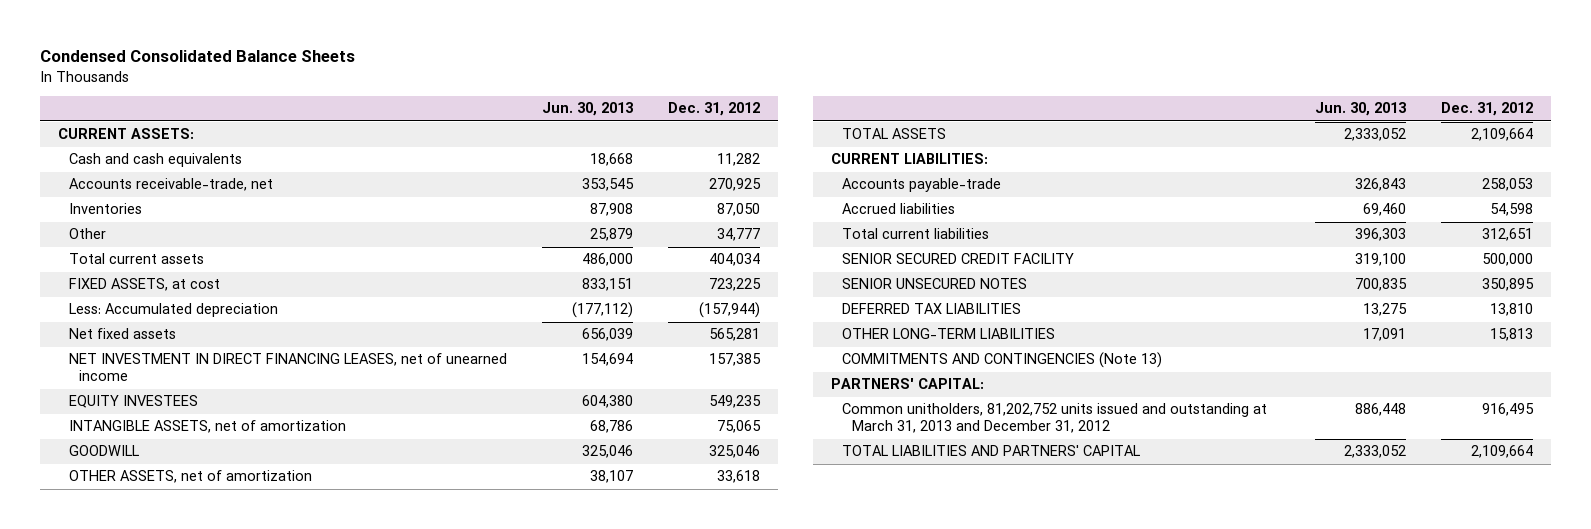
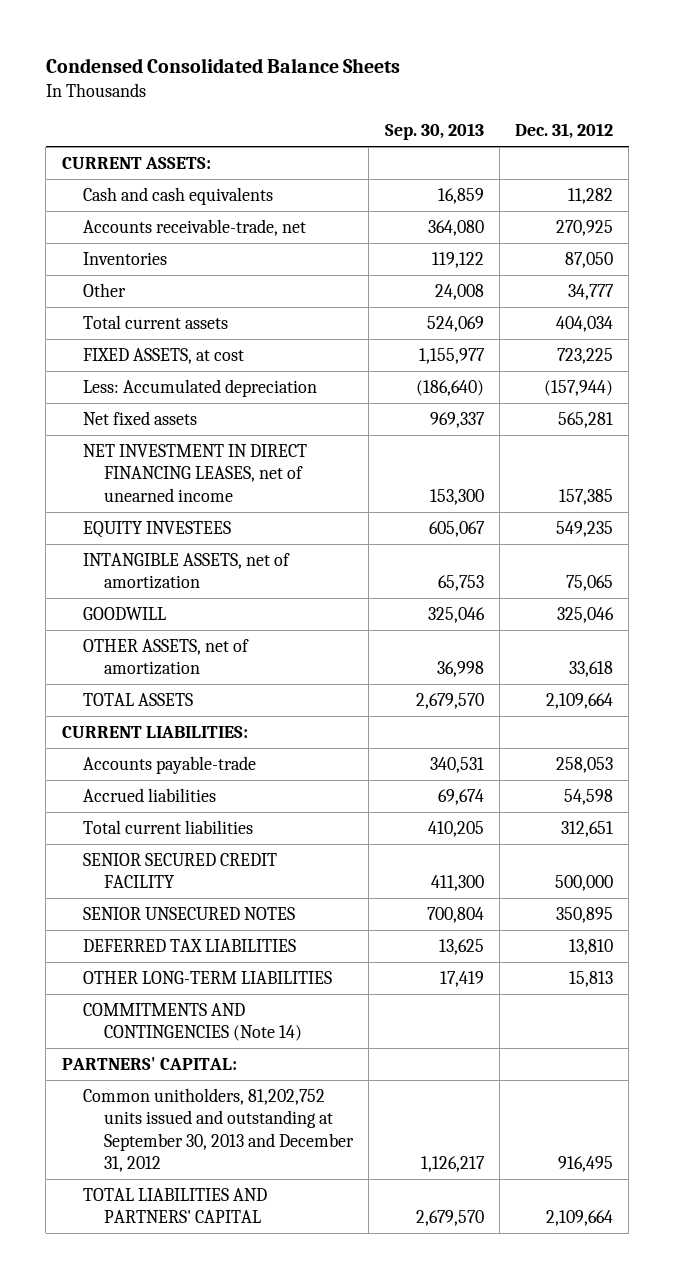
[541,102,633,117] Jun. 30, 2013 -> none
none -> [384,123,484,141] Sep. 30, 2013
[841,352,1162,369] COMMITMENTS AND CONTINGENCIES (Note 13) -> [82,1002,302,1042] COMMITMENTS AND CONTINGENCIES (Note 14)
[841,403,1267,434] Common unitholders, 81,202,752 units issued and outstanding at March 31, 2013 and December 31, 2012 -> [82,1087,354,1173] Common unitholders, 81,202,752 units issued and outstanding at September 30, 2013 and December 31, 2012

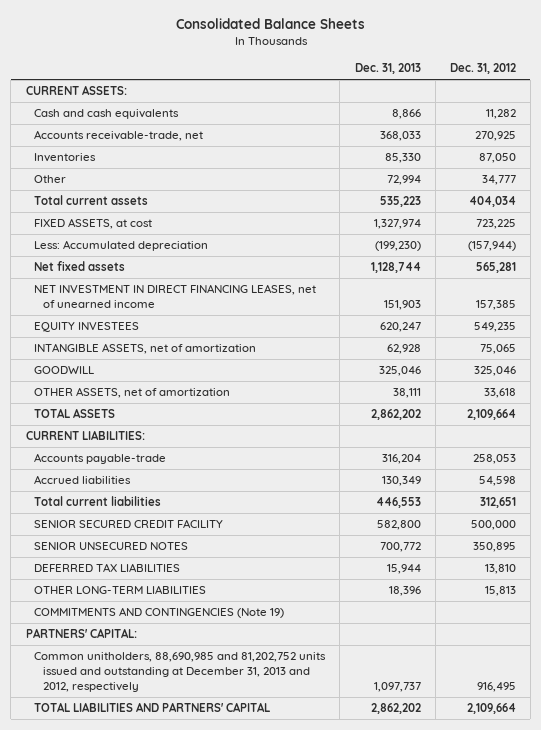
[45,58,400,74] Condensed Consolidated Balance Sheets -> [175,18,365,30] Consolidated Balance Sheets
[384,123,484,141] Sep. 30, 2013 -> none
none -> [354,63,421,75] Dec. 31, 2013
[82,1002,302,1042] COMMITMENTS AND CONTINGENCIES (Note 14) -> [34,607,285,619] COMMITMENTS AND CONTINGENCIES (Note 19)
[82,1087,354,1173] Common unitholders, 81,202,752 units issued and outstanding at September 30, 2013 and December 31, 2012 -> [34,652,327,692] Common unitholders, 88,690,985 and 81,202,752 units issued and outstanding at December 31, 2013 and 2012, respectively

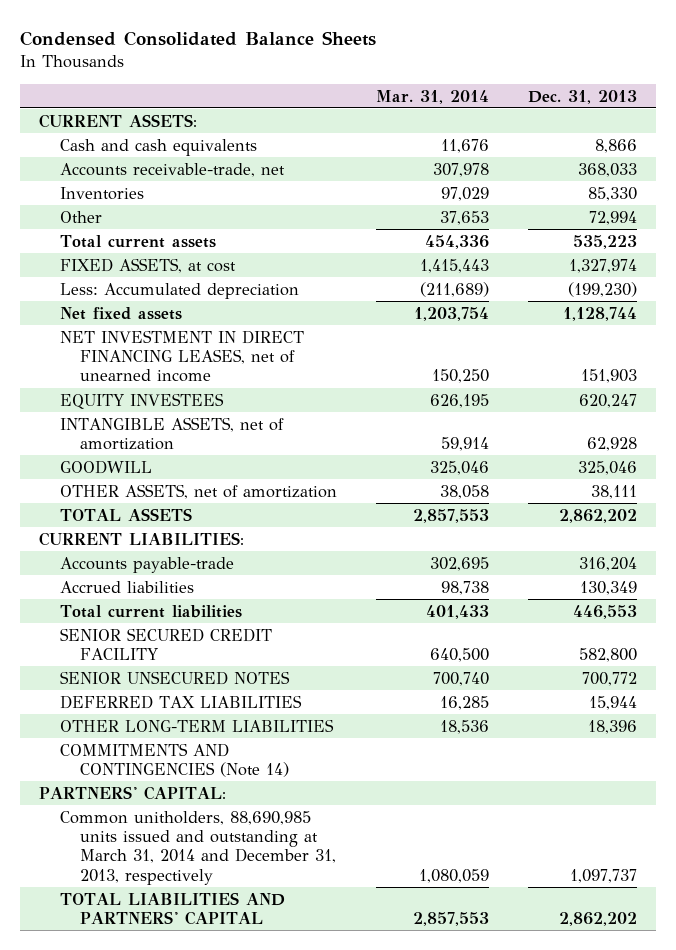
[175,18,365,30] Consolidated Balance Sheets -> [19,31,376,47] Condensed Consolidated Balance Sheets
[449,63,516,75] Dec. 31, 2012 -> none
none -> [375,89,489,104] Mar. 31, 2014
[34,607,285,619] COMMITMENTS AND CONTINGENCIES (Note 19) -> [59,742,289,778] COMMITMENTS AND CONTINGENCIES (Note 14)
[34,652,327,692] Common unitholders, 88,690,985 and 81,202,752 units issued and outstanding at December 31, 2013 and 2012, respectively -> [59,810,336,885] Common unitholders, 88,690,985 units issued and outstanding at March 31, 2014 and December 31, 2013, respectively

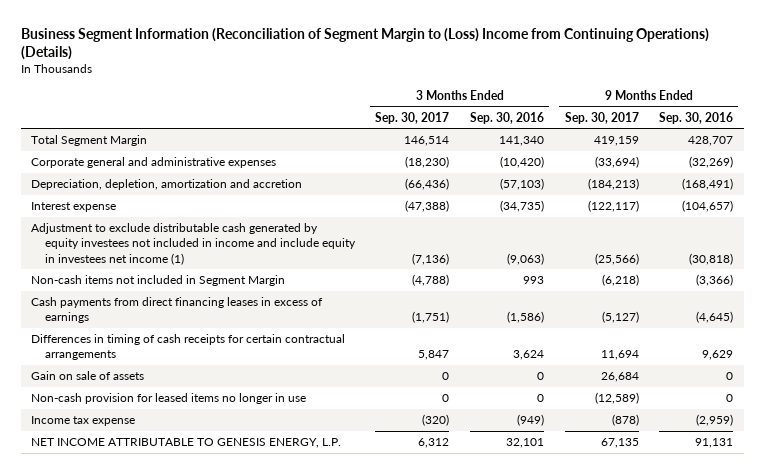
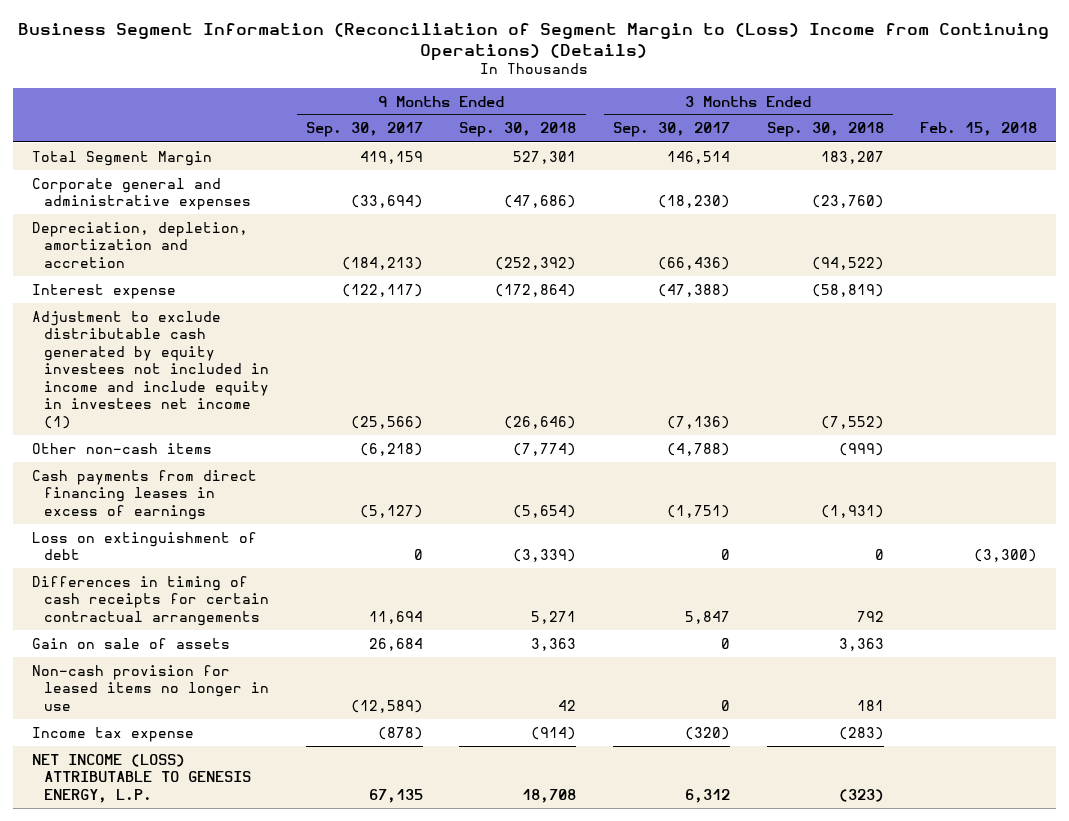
[469,111,544,124] Sep. 30, 2016 -> none
[659,111,734,124] Sep. 30, 2016 -> none
none -> [459,122,577,138] Sep. 30, 2018
none -> [766,122,884,138] Sep. 30, 2018
none -> [920,122,1038,137] Feb. 15, 2018
[30,275,285,287] Non-cash items not included in Segment Margin -> [31,442,212,454] Other non-cash items
none -> [31,531,257,561] Loss on extinguishment of debt
[30,438,341,449] NET INCOME ATTRIBUTABLE TO GENESIS ENERGY, L.P. -> [31,753,252,803] NET INCOME (LOSS) ATTRIBUTABLE TO GENESIS ENERGY, L.P.

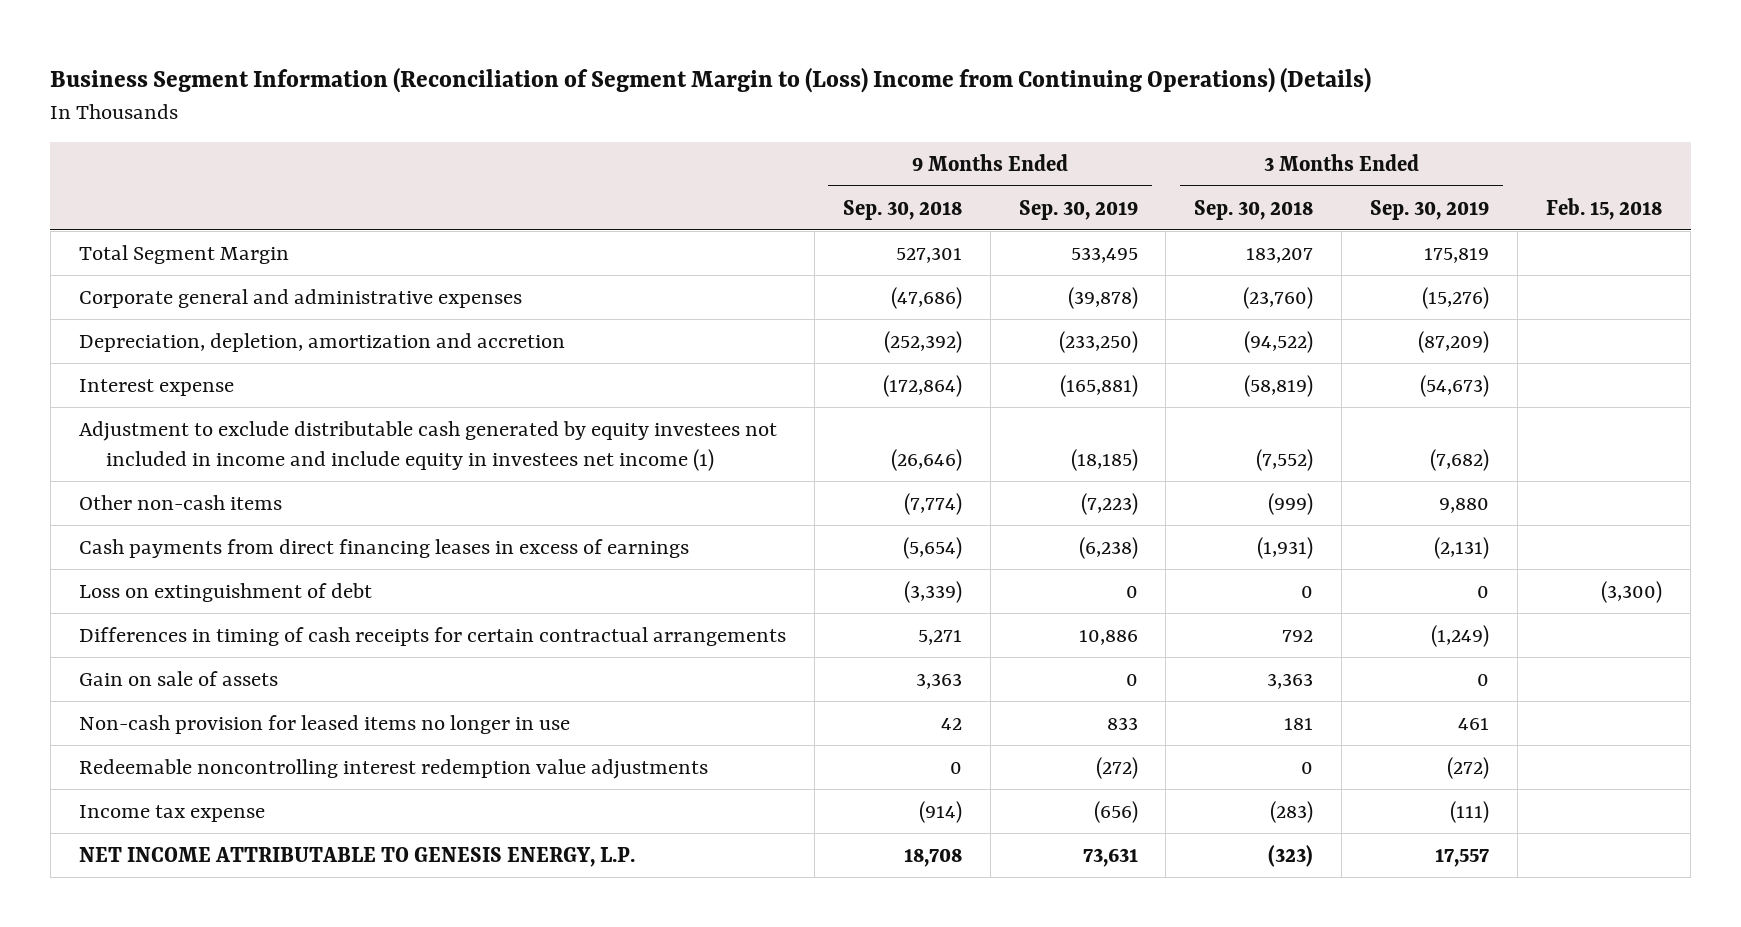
[305,122,423,138] Sep. 30, 2017 -> none
[613,122,731,138] Sep. 30, 2017 -> none
none -> [1018,199,1138,220] Sep. 30, 2019
none -> [1370,199,1490,220] Sep. 30, 2019
none -> [78,758,708,779] Redeemable noncontrolling interest redemption value adjustments
[31,753,252,803] NET INCOME (LOSS) ATTRIBUTABLE TO GENESIS ENERGY, L.P. -> [78,846,635,867] NET INCOME ATTRIBUTABLE TO GENESIS ENERGY, L.P.

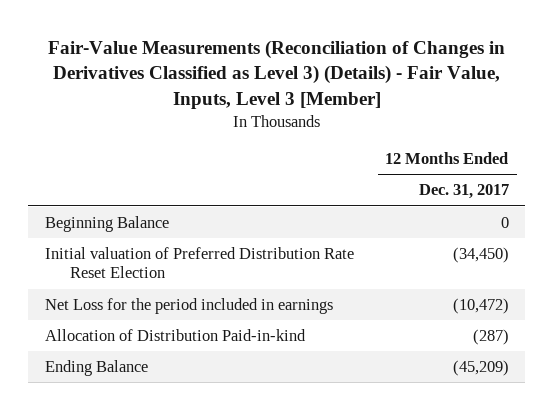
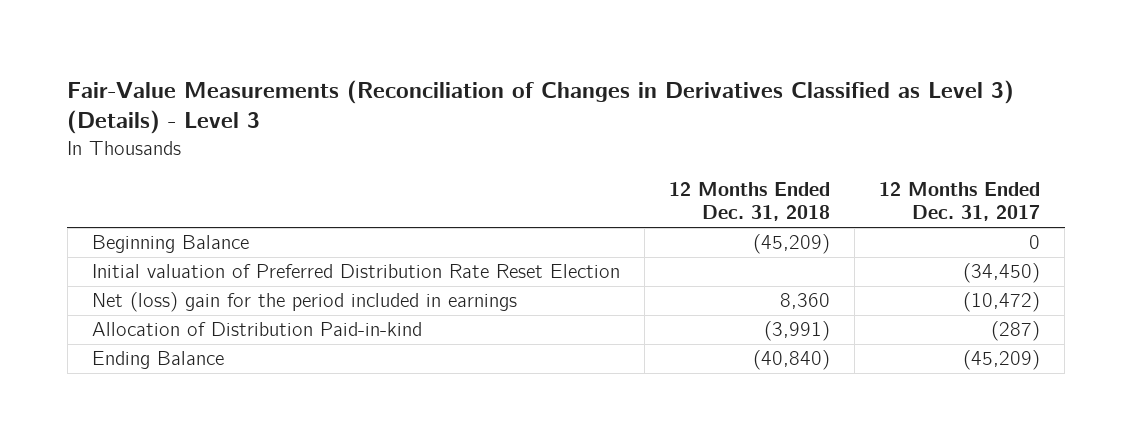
[47,39,505,109] Fair-Value Measurements (Reconciliation of Changes in Derivatives Classified as Level 3) (Details) - Fair Value, Inputs, Level 3 [Member] -> [67,79,1015,135] Fair-Value Measurements (Reconciliation of Changes in Derivatives Classified as Level 3) (Details) - Level 3
none -> [669,182,831,222] 12 Months Ended Dec. 31, 2018
[44,297,333,314] Net Loss for the period included in earnings -> [91,292,517,313] Net (loss) gain for the period included in earnings

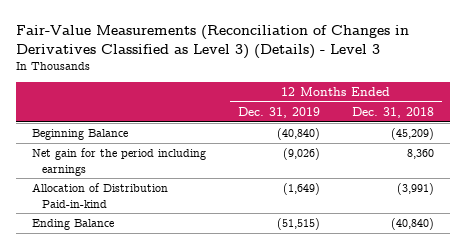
[879,182,1041,222] 12 Months Ended Dec. 31, 2017 -> none
none -> [238,107,321,119] Dec. 31, 2019
[91,264,620,279] Initial valuation of Preferred Distribution Rate Reset Election -> none
[91,292,517,313] Net (loss) gain for the period included in earnings -> [32,148,207,176] Net gain for the period including earnings

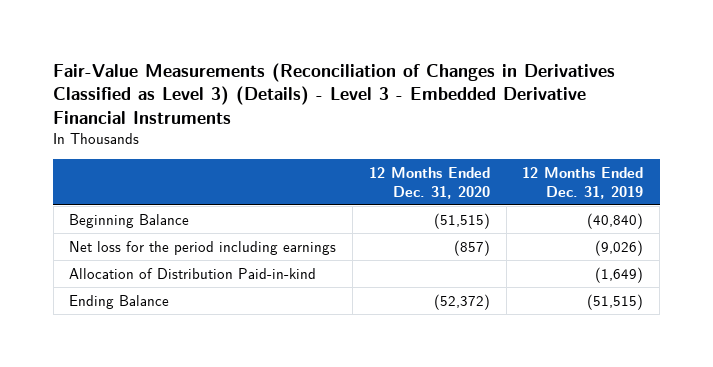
[16,24,410,59] Fair-Value Measurements (Reconciliation of Changes in Derivatives Classified as Level 3) (Details) - Level 3 -> [53,62,616,124] Fair-Value Measurements (Reconciliation of Changes in Derivatives Classified as Level 3) (Details) - Level 3 - Embedded Derivative Financial Instruments
[352,107,435,119] Dec. 31, 2018 -> none
none -> [368,167,490,199] 12 Months Ended Dec. 31, 2020
[32,148,207,176] Net gain for the period including earnings -> [69,240,337,255] Net loss for the period including earnings

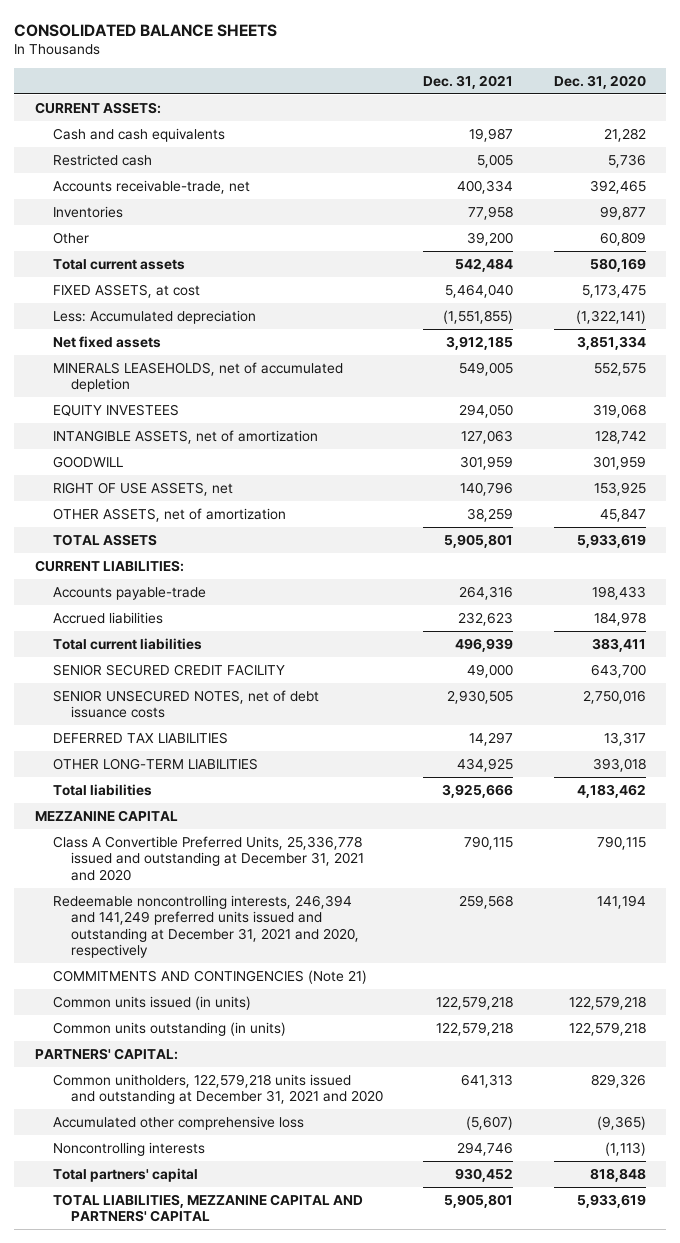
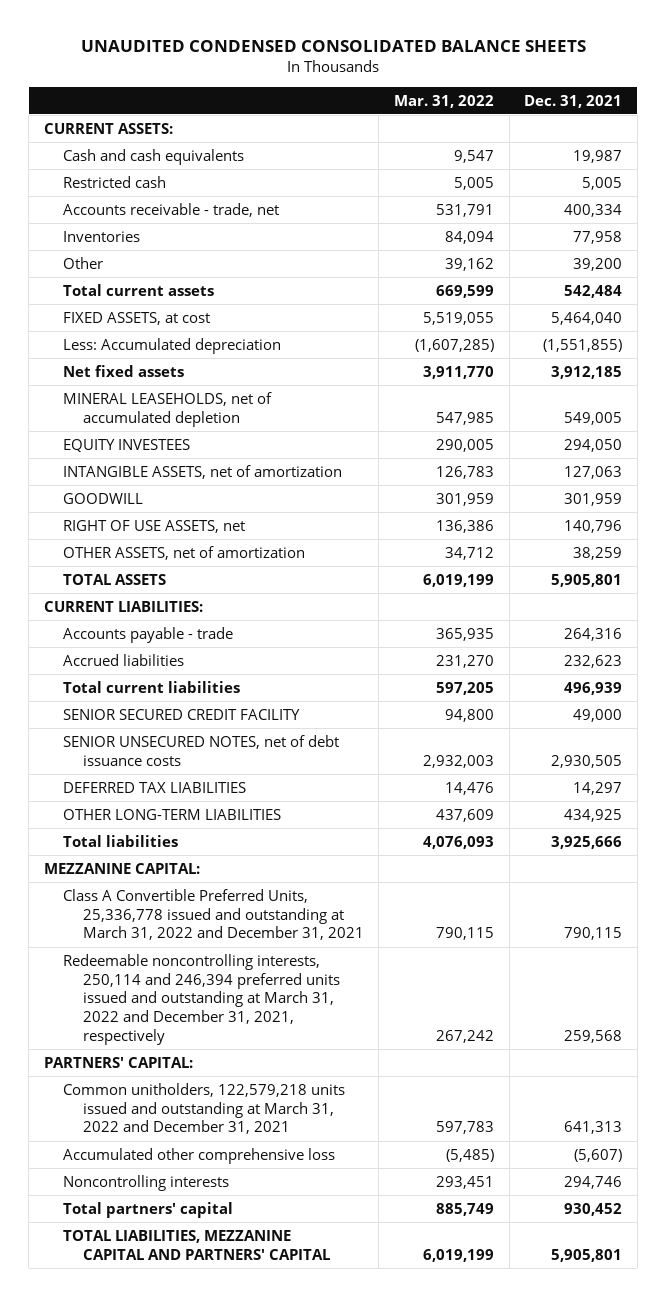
[14,23,278,37] CONSOLIDATED BALANCE SHEETS -> [81,39,587,52] UNAUDITED CONDENSED CONSOLIDATED BALANCE SHEETS
[553,74,646,89] Dec. 31, 2020 -> none
none -> [393,94,494,108] Mar. 31, 2022
[52,179,250,194] Accounts receivable-trade, net -> [63,202,280,217] Accounts receivable - trade, net
[52,361,343,393] MINERALS LEASEHOLDS, net of accumulated depletion -> [63,391,273,427] MINERAL LEASEHOLDS, net of accumulated depletion
[52,586,206,600] Accounts payable-trade -> [63,626,234,643] Accounts payable - trade
[52,969,367,984] COMMITMENTS AND CONTINGENCIES (Note 21) -> none
[52,995,251,1010] Common units issued (in units) -> none
[52,1021,286,1036] Common units outstanding (in units) -> none
[34,809,178,822] MEZZANINE CAPITAL -> [43,862,200,874] MEZZANINE CAPITAL:
[52,835,365,881] Class A Convertible Preferred Units, 25,336,778 issued and outstanding at December 31, 2021 and 2020 -> [63,888,364,941] Class A Convertible Preferred Units, 25,336,778 issued and outstanding at March 31, 2022 and December 31, 2021
[52,894,360,959] Redeemable noncontrolling interests, 246,394 and 141,249 preferred units issued and outstanding at December 31, 2021 and 2020, respectively -> [63,953,340,1045] Redeemable noncontrolling interests, 250,114 and 246,394 preferred units issued and outstanding at March 31, 2022 and December 31, 2021, respectively
[52,1073,384,1105] Common unitholders, 122,579,218 units issued and outstanding at December 31, 2021 and 2020 -> [63,1082,346,1135] Common unitholders, 122,579,218 units issued and outstanding at March 31, 2022 and December 31, 2021

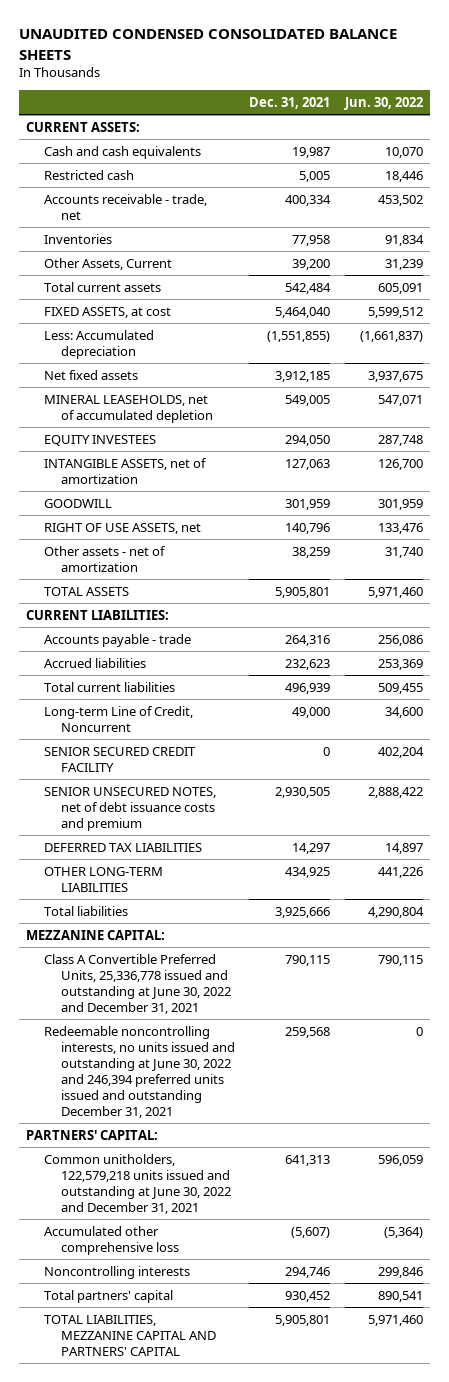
[393,94,494,108] Mar. 31, 2022 -> none
none -> [343,96,423,110] Jun. 30, 2022
[63,256,104,269] Other -> [43,257,172,270] Other Assets, Current
[63,545,306,560] OTHER ASSETS, net of amortization -> [43,545,166,572] Other assets - net of amortization
none -> [43,705,193,732] Long-term Line of Credit, Noncurrent
[573,708,623,722] 49,000 -> [323,746,331,756] 0
[63,734,340,766] SENIOR UNSECURED NOTES, net of debt issuance costs -> [43,786,216,831] SENIOR UNSECURED NOTES, net of debt issuance costs and premium
[63,888,364,941] Class A Convertible Preferred Units, 25,336,778 issued and outstanding at March 31, 2022 and December 31, 2021 -> [43,953,232,1014] Class A Convertible Preferred Units, 25,336,778 issued and outstanding at June 30, 2022 and December 31, 2021
[63,953,340,1045] Redeemable noncontrolling interests, 250,114 and 246,394 preferred units issued and outstanding at March 31, 2022 and December 31, 2021, respectively -> [43,1025,236,1118] Redeemable noncontrolling interests, no units issued and outstanding at June 30, 2022 and 246,394 preferred units issued and outstanding December 31, 2021
[63,1082,346,1135] Common unitholders, 122,579,218 units issued and outstanding at March 31, 2022 and December 31, 2021 -> [43,1153,232,1214] Common unitholders, 122,579,218 units issued and outstanding at June 30, 2022 and December 31, 2021

